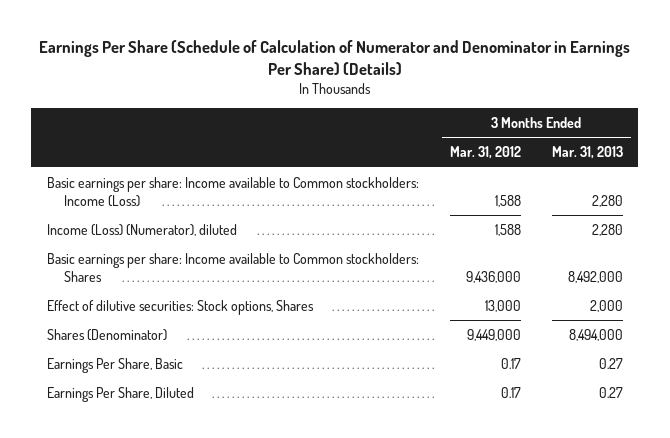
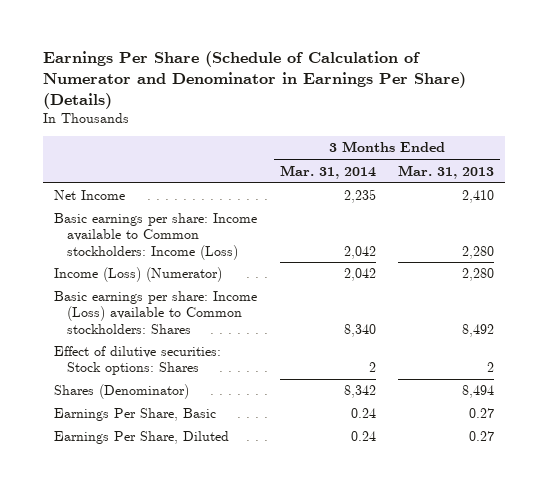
[449,146,521,160] Mar. 31, 2012 -> none
none -> [279,164,376,179] Mar. 31, 2014
none -> [53,190,125,201] Net Income
[46,223,237,236] Income (Loss) (Numerator), diluted -> [53,267,222,283] Income (Loss) (Numerator)
[46,252,419,282] Basic earnings per share: Income available to Common stockholders: Shares -> [53,291,257,334] Basic earnings per share: Income (Loss) available to Common stockholders: Shares
[567,270,623,283] 8,492,000 -> [462,323,495,337] 8,492
[46,299,314,315] Effect of dilutive securities: Stock options, Shares -> [53,346,221,376] Effect of dilutive securities: Stock options: Shares
[589,299,623,312] 2,000 -> [487,362,495,373] 2
[568,328,623,341] 8,494,000 -> [462,385,495,399] 8,494

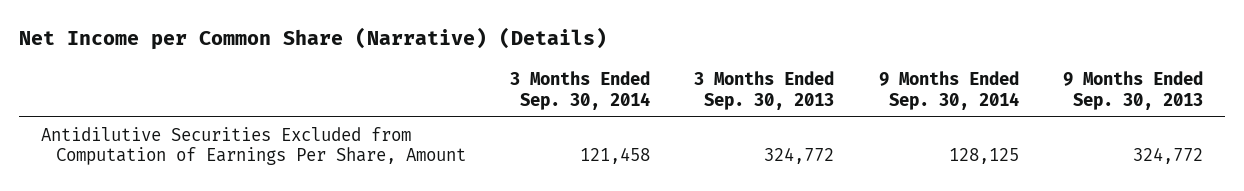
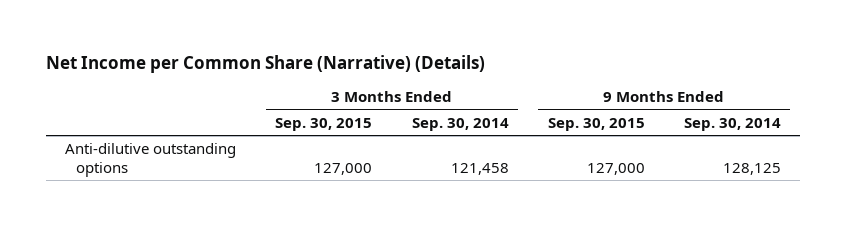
[694,71,835,110] 3 Months Ended Sep. 30, 2013 -> none
[1062,71,1203,110] 9 Months Ended Sep. 30, 2013 -> none
none -> [275,118,373,132] Sep. 30, 2015
none -> [547,118,645,132] Sep. 30, 2015
[41,126,467,166] Antidilutive Securities Excluded from Computation of Earnings Per Share, Amount -> [65,143,237,177] Anti-dilutive outstanding options

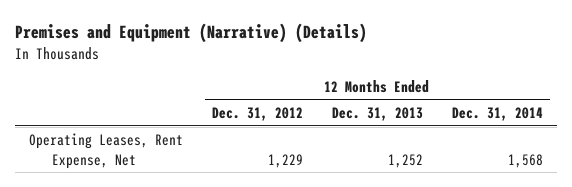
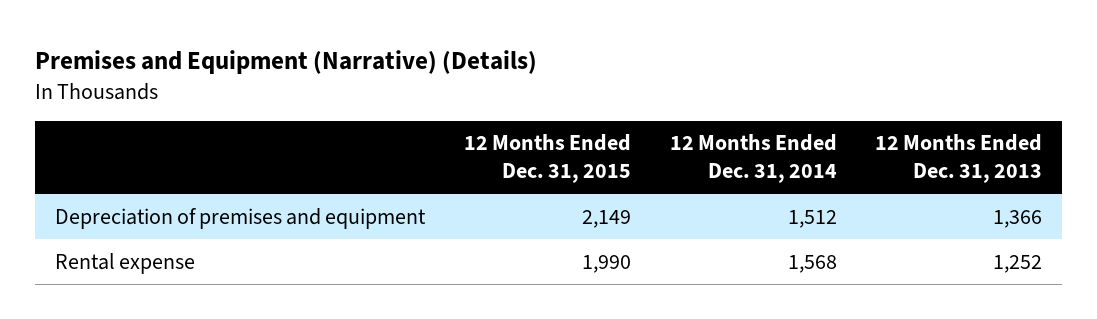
[211,107,303,122] Dec. 31, 2012 -> none
none -> [463,134,631,183] 12 Months Ended Dec. 31, 2015
none -> [54,207,426,229] Depreciation of premises and equipment
[29,133,184,169] Operating Leases, Rent Expense, Net -> [54,252,195,274] Rental expense

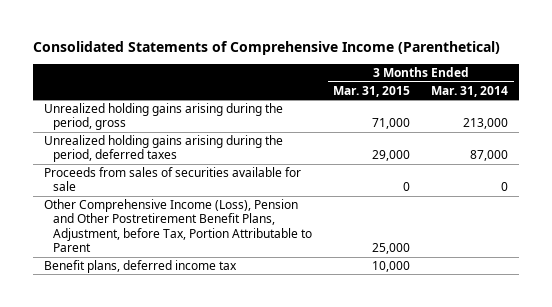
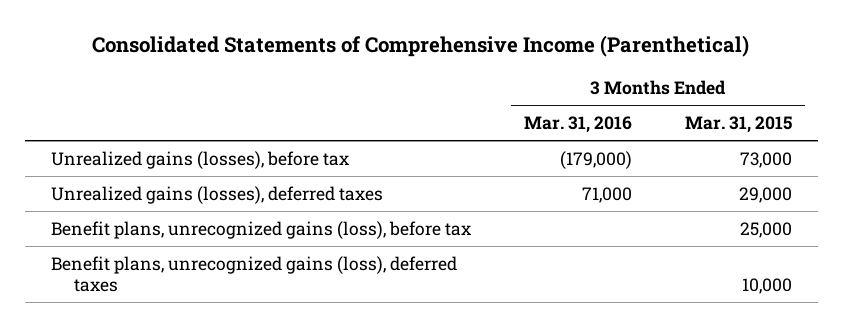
[431,85,509,97] Mar. 31, 2014 -> none
none -> [523,115,632,133] Mar. 31, 2016
[43,103,283,131] Unrealized holding gains arising during the period, gross -> none
[43,167,301,192] Proceeds from sales of securities available for sale -> none
[43,199,312,253] Other Comprehensive Income (Loss), Pension and Other Postretirement Benefit Plans, Adjustment, before Tax, Portion Attributable to Parent -> none
none -> [51,150,350,169] Unrealized gains (losses), before tax
[43,135,283,163] Unrealized holding gains arising during the period, deferred taxes -> [51,185,384,204] Unrealized gains (losses), deferred taxes
none -> [51,220,472,239] Benefit plans, unrecognized gains (loss), before tax
[43,260,237,274] Benefit plans, deferred income tax -> [51,255,458,292] Benefit plans, unrecognized gains (loss), deferred taxes

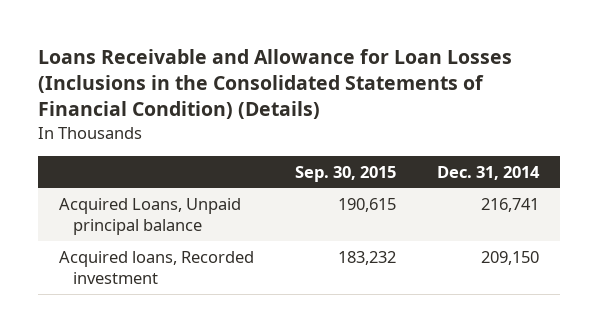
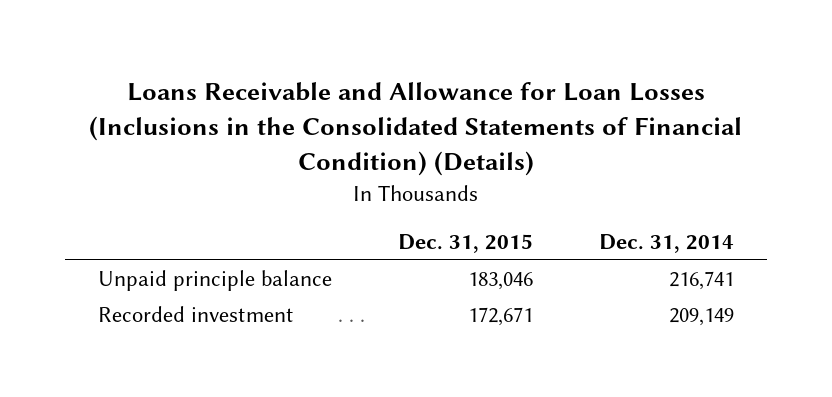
[295,165,397,182] Sep. 30, 2015 -> none
none -> [398,233,534,253] Dec. 31, 2015
[59,197,242,236] Acquired Loans, Unpaid principal balance -> [98,269,333,291] Unpaid principle balance
[59,250,255,285] Acquired loans, Recorded investment -> [98,305,295,322] Recorded investment
[481,250,540,265] 209,150 -> [668,307,734,326] 209,149

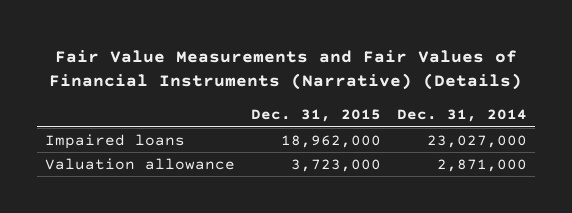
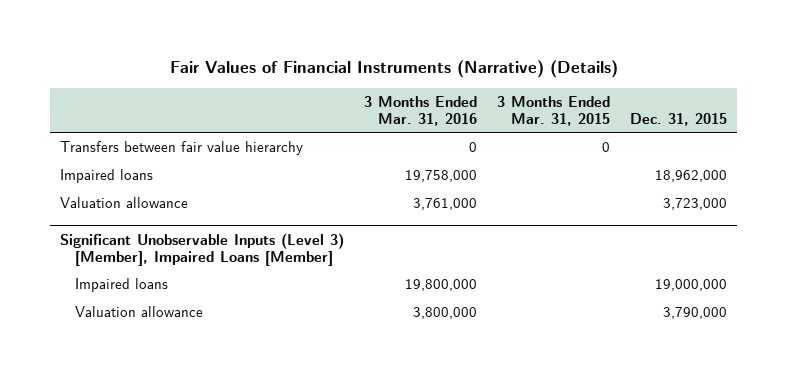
[49,49,523,91] Fair Value Measurements and Fair Values of Financial Instruments (Narrative) (Details) -> [169,59,618,78] Fair Values of Financial Instruments (Narrative) (Details)
[397,108,528,122] Dec. 31, 2014 -> none
none -> [364,95,478,126] 3 Months Ended Mar. 31, 2016
none -> [497,95,611,126] 3 Months Ended Mar. 31, 2015
none -> [60,140,304,155] Transfers between fair value hierarchy
none -> [60,232,345,266] Significant Unobservable Inputs (Level 3) [Member], Impaired Loans [Member]
none -> [75,277,169,292] Impaired loans
none -> [75,305,204,317] Valuation allowance

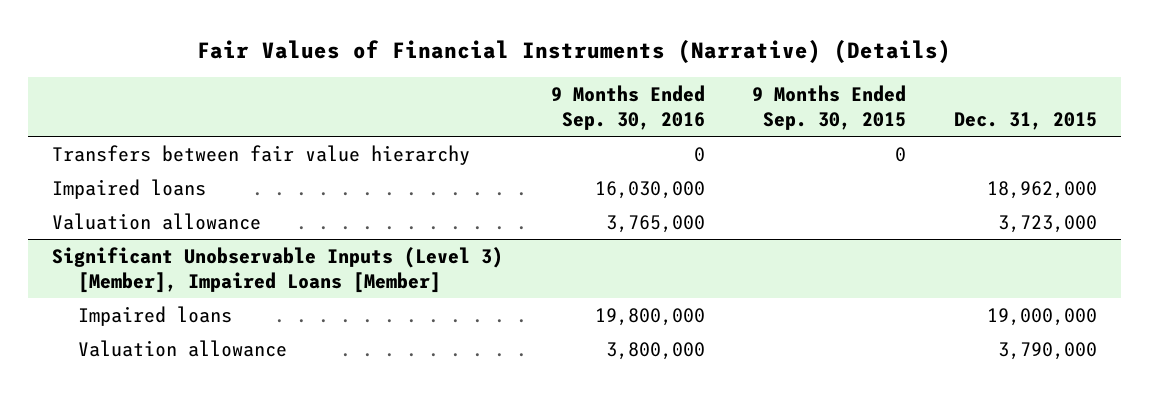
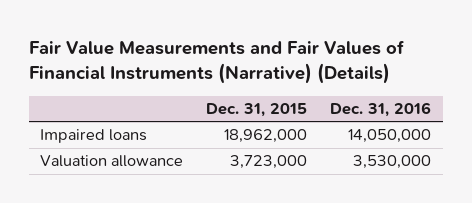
[197,40,952,64] Fair Values of Financial Instruments (Narrative) (Details) -> [28,40,405,85] Fair Value Measurements and Fair Values of Financial Instruments (Narrative) (Details)
[550,85,705,131] 9 Months Ended Sep. 30, 2016 -> none
[752,85,907,131] 9 Months Ended Sep. 30, 2015 -> none
none -> [330,101,432,117] Dec. 31, 2016
[51,144,470,165] Transfers between fair value hierarchy -> none
[51,246,503,293] Significant Unobservable Inputs (Level 3) [Member], Impaired Loans [Member] -> none
[77,305,232,326] Impaired loans -> none
[77,339,287,357] Valuation allowance -> none

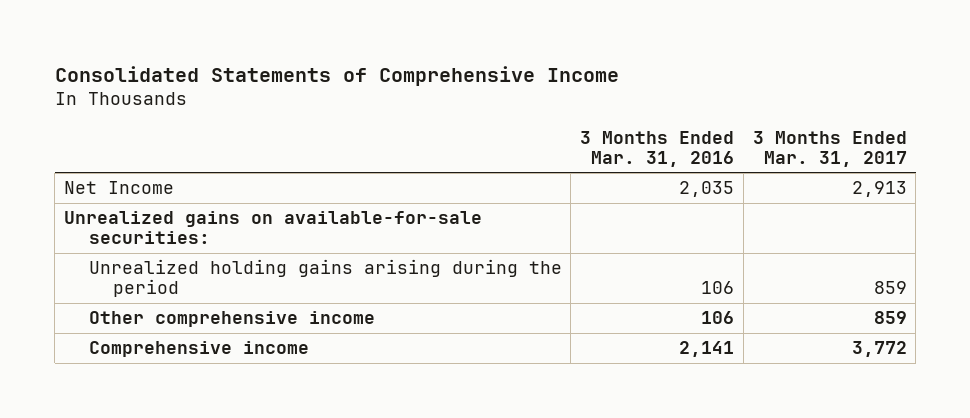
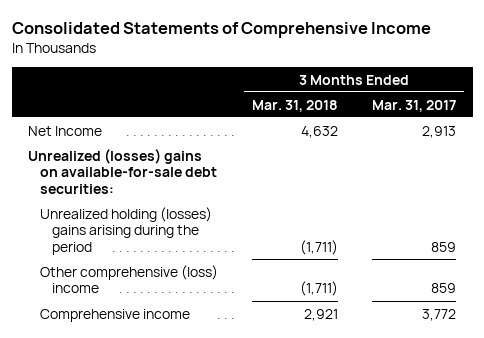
[580,130,735,167] 3 Months Ended Mar. 31, 2016 -> none
none -> [252,99,339,112] Mar. 31, 2018
[63,211,482,245] Unrealized gains on available-for-sale securities: -> [28,148,218,194] Unrealized (losses) gains on available-for-sale debt securities:
[88,259,562,298] Unrealized holding gains arising during the period -> [40,206,213,255] Unrealized holding (losses) gains arising during the period
[88,311,375,328] Other comprehensive income -> [40,264,219,294] Other comprehensive (loss) income

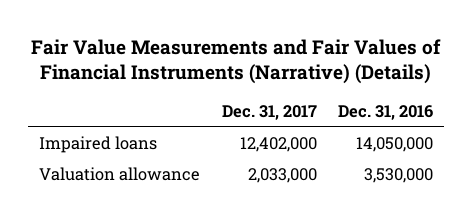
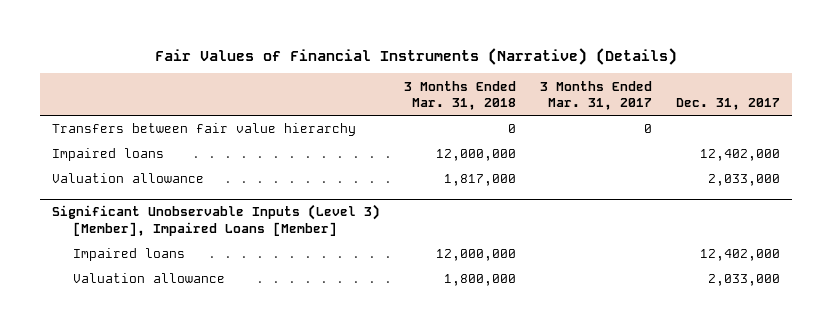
[31,38,442,85] Fair Value Measurements and Fair Values of Financial Instruments (Narrative) (Details) -> [155,47,678,65] Fair Values of Financial Instruments (Narrative) (Details)
[338,105,434,121] Dec. 31, 2016 -> none
none -> [404,80,517,111] 3 Months Ended Mar. 31, 2018
none -> [540,80,653,111] 3 Months Ended Mar. 31, 2017
none -> [52,123,357,137] Transfers between fair value hierarchy
none -> [52,204,381,237] Significant Unobservable Inputs (Level 3) [Member], Impaired Loans [Member]
none -> [72,248,185,262] Impaired loans
none -> [72,273,225,284] Valuation allowance

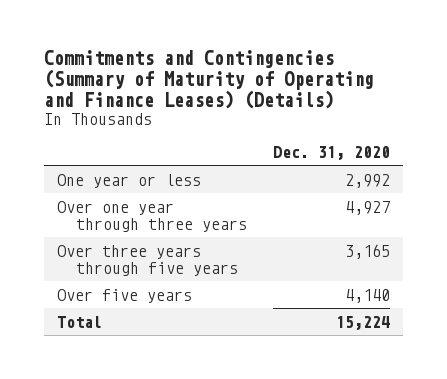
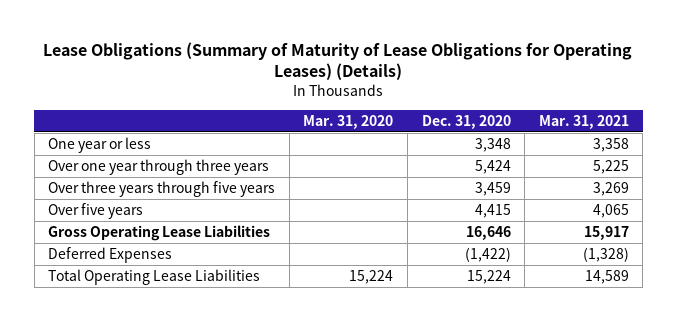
[43,49,374,109] Commitments and Contingencies (Summary of Maturity of Operating and Finance Leases) (Details) -> [43,41,633,81] Lease Obligations (Summary of Maturity of Lease Obligations for Operating Leases) (Details)
none -> [303,114,394,129] Mar. 31, 2020
none -> [538,114,629,129] Mar. 31, 2021
[345,173,391,188] 2,992 -> [474,138,511,153] 3,348
[345,200,391,215] 4,927 -> [474,160,511,175] 5,424
[345,243,391,259] 3,165 -> [474,182,511,197] 3,459
[345,288,391,303] 4,140 -> [474,204,511,219] 4,415
none -> [48,225,271,242] Gross Operating Lease Liabilities
none -> [48,247,173,264] Deferred Expenses
[56,315,102,328] Total -> [48,269,261,286] Total Operating Lease Liabilities

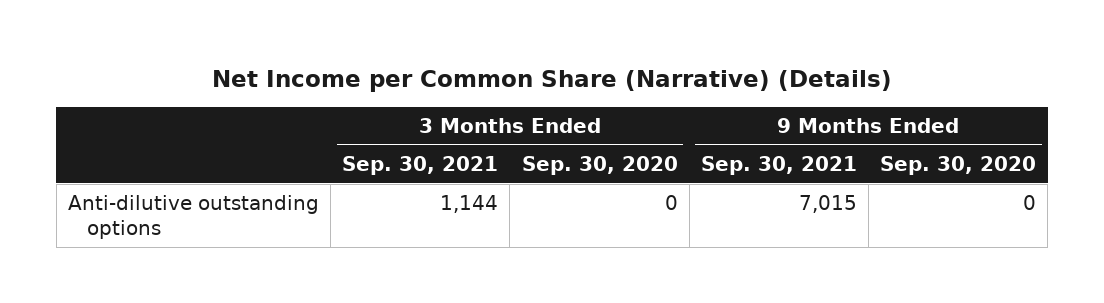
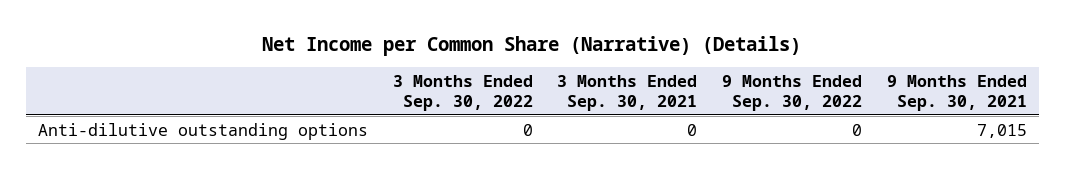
[521,155,678,175] Sep. 30, 2020 -> none
[880,155,1037,175] Sep. 30, 2020 -> none
none -> [392,74,533,111] 3 Months Ended Sep. 30, 2022
none -> [722,74,863,111] 9 Months Ended Sep. 30, 2022
[440,195,499,214] 1,144 -> [687,123,698,136] 0

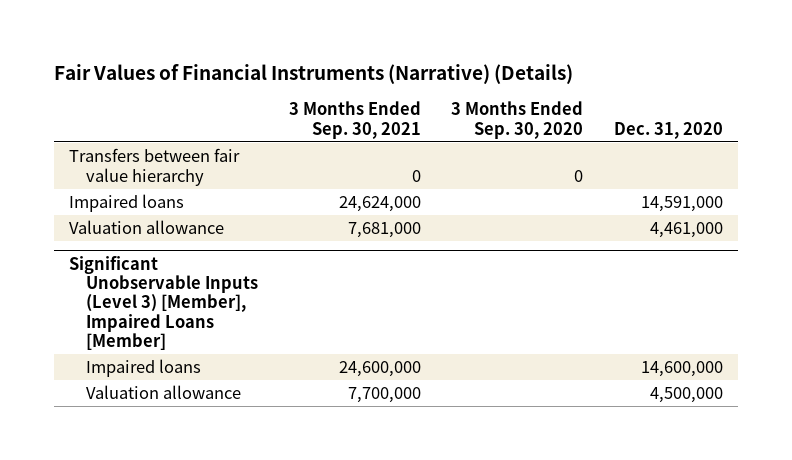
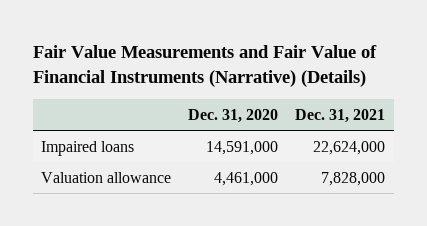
[53,63,573,84] Fair Values of Financial Instruments (Narrative) (Details) -> [32,44,377,87] Fair Value Measurements and Fair Value of Financial Instruments (Narrative) (Details)
[288,101,421,139] 3 Months Ended Sep. 30, 2021 -> none
[451,101,584,139] 3 Months Ended Sep. 30, 2020 -> none
none -> [295,108,386,123] Dec. 31, 2021
[69,148,241,186] Transfers between fair value hierarchy -> none
[69,255,258,350] Significant Unobservable Inputs (Level 3) [Member], Impaired Loans [Member] -> none
[85,359,201,378] Impaired loans -> none
[85,385,241,400] Valuation allowance -> none

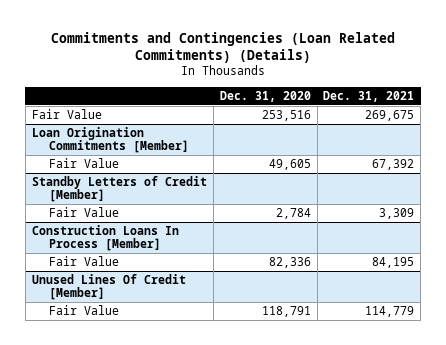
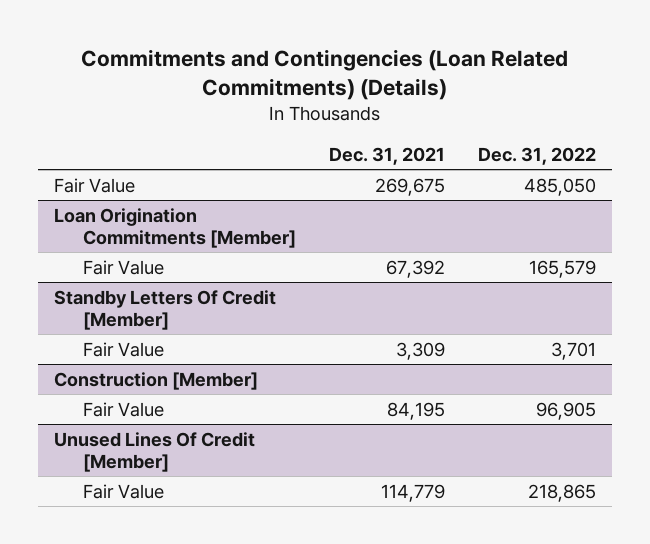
[219,90,311,102] Dec. 31, 2020 -> none
none -> [477,146,596,165] Dec. 31, 2022
[31,176,207,203] Standby Letters of Credit [Member] -> [54,289,277,330] Standby Letters Of Credit [Member]
[31,225,179,252] Construction Loans In Process [Member] -> [54,371,259,390] Construction [Member]

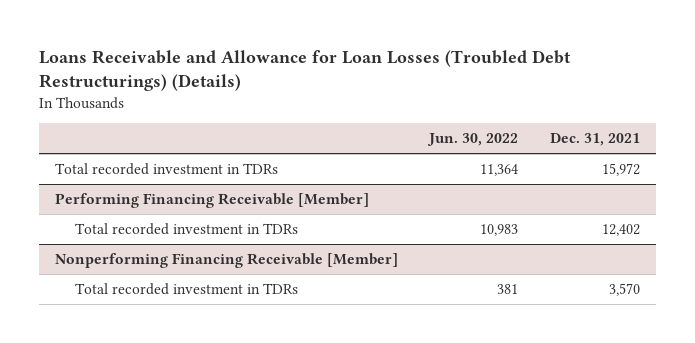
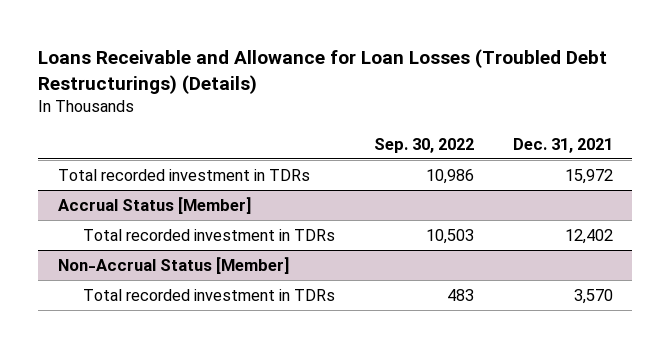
[427,133,519,147] Jun. 30, 2022 -> none
none -> [373,137,474,153] Sep. 30, 2022
[54,192,369,208] Performing Financing Receivable [Member] -> [57,196,252,214] Accrual Status [Member]
[54,252,398,268] Nonperforming Financing Receivable [Member] -> [57,256,290,274] Non-Accrual Status [Member]

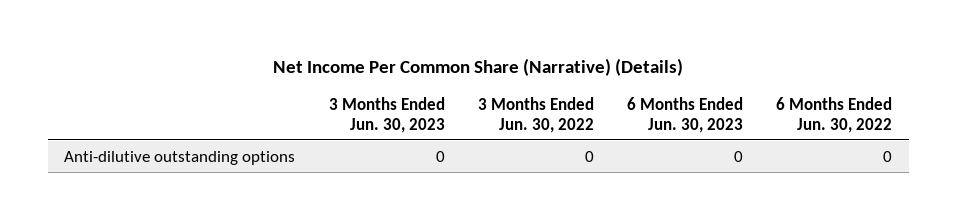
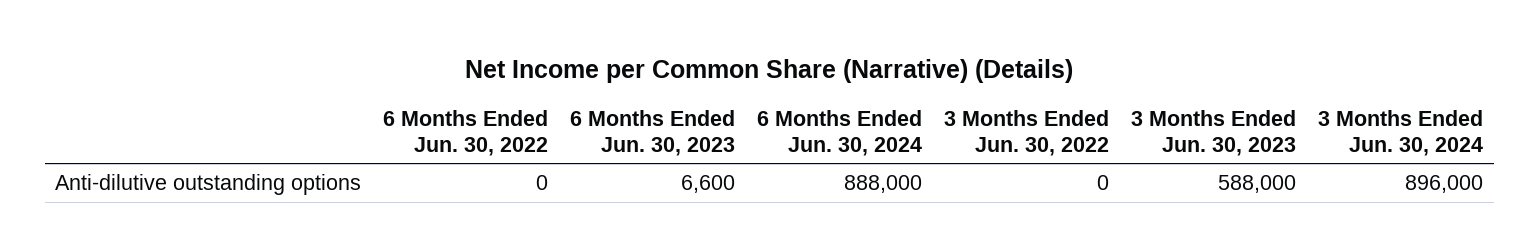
[273,57,684,76] Net Income Per Common Share (Narrative) (Details) -> [465,59,1074,84] Net Income per Common Share (Narrative) (Details)
none -> [757,110,923,157] 6 Months Ended Jun. 30, 2024
none -> [1317,110,1483,157] 3 Months Ended Jun. 30, 2024
[435,150,445,162] 0 -> [1217,175,1296,194] 588,000
[734,150,744,162] 0 -> [681,175,736,194] 6,600

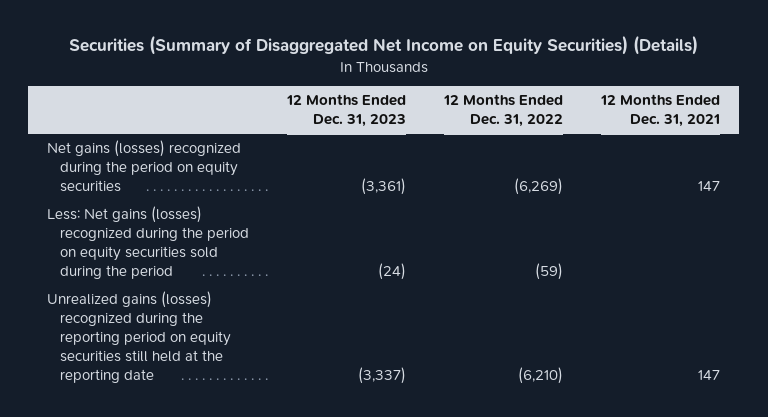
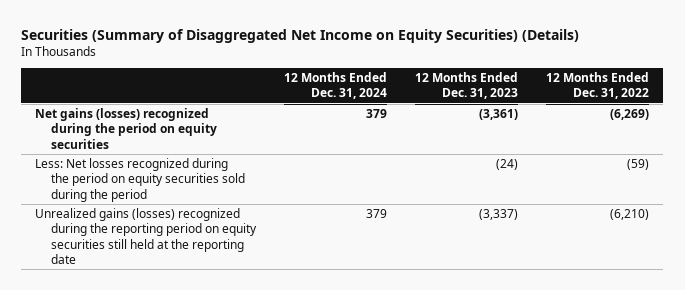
[600,94,721,128] 12 Months Ended Dec. 31, 2021 -> none
none -> [284,72,388,100] 12 Months Ended Dec. 31, 2024
[47,205,249,280] Less: Net gains (losses) recognized during the period on equity securities sold during the period -> [35,157,246,202] Less: Net losses recognized during the period on equity securities sold during the period

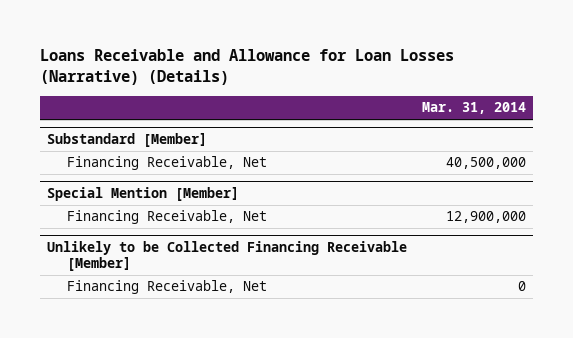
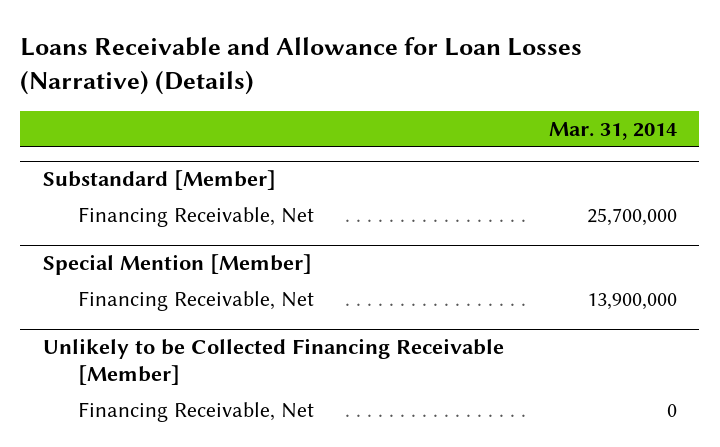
[445,157,526,170] 40,500,000 -> [586,207,677,226] 25,700,000
[445,211,526,224] 12,900,000 -> [586,292,677,310] 13,900,000

